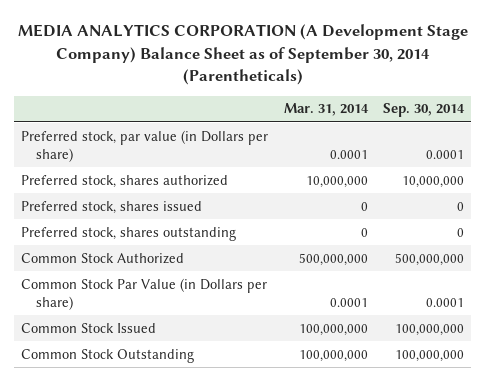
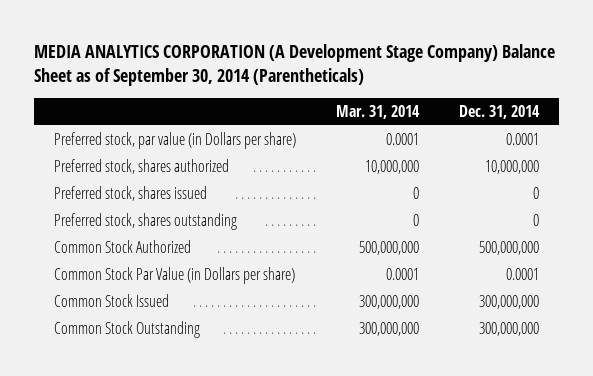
[382,103,465,118] Sep. 30, 2014 -> none
none -> [458,104,540,119] Dec. 31, 2014
[298,323,368,336] 100,000,000 -> [358,294,419,309] 300,000,000
[298,349,368,362] 100,000,000 -> [358,321,419,336] 300,000,000

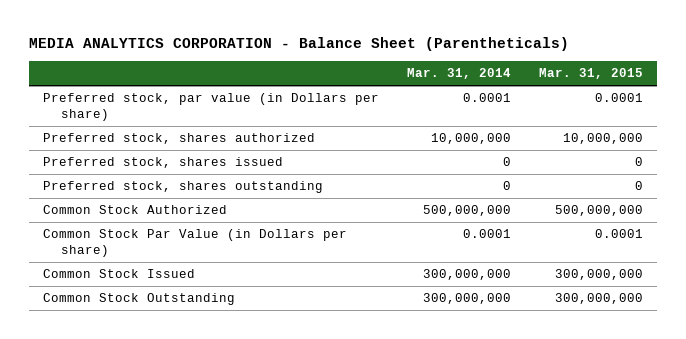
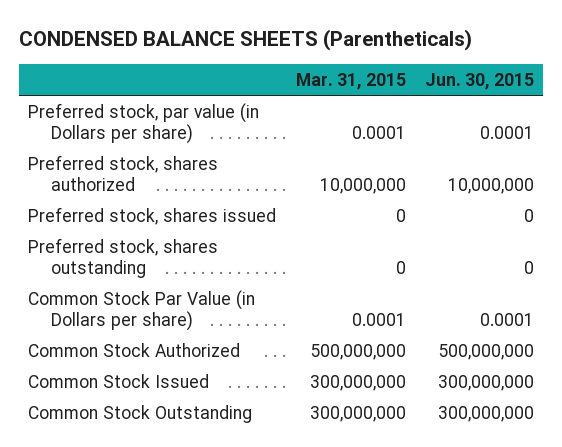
[28,37,569,52] MEDIA ANALYTICS CORPORATION - Balance Sheet (Parentheticals) -> [18,29,472,52] CONDENSED BALANCE SHEETS (Parentheticals)
[406,68,511,80] Mar. 31, 2014 -> none
none -> [424,72,534,90] Jun. 30, 2015
[42,205,227,215] Common Stock Authorized -> [28,342,241,357] Common Stock Authorized

